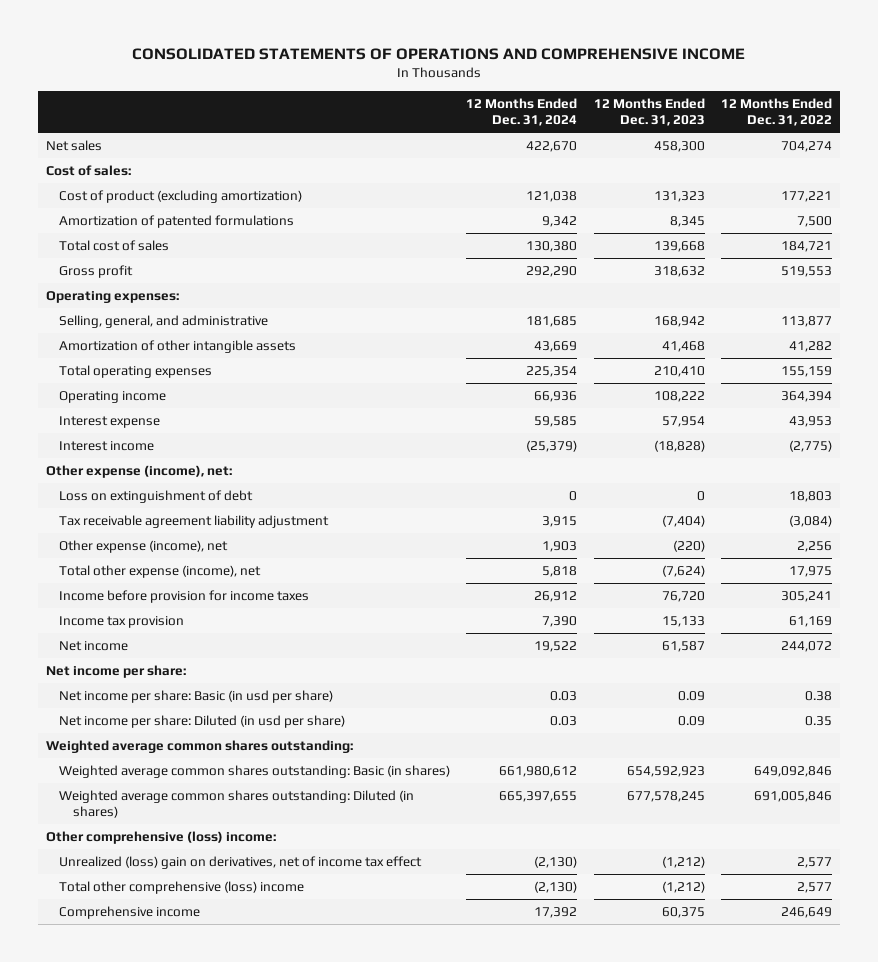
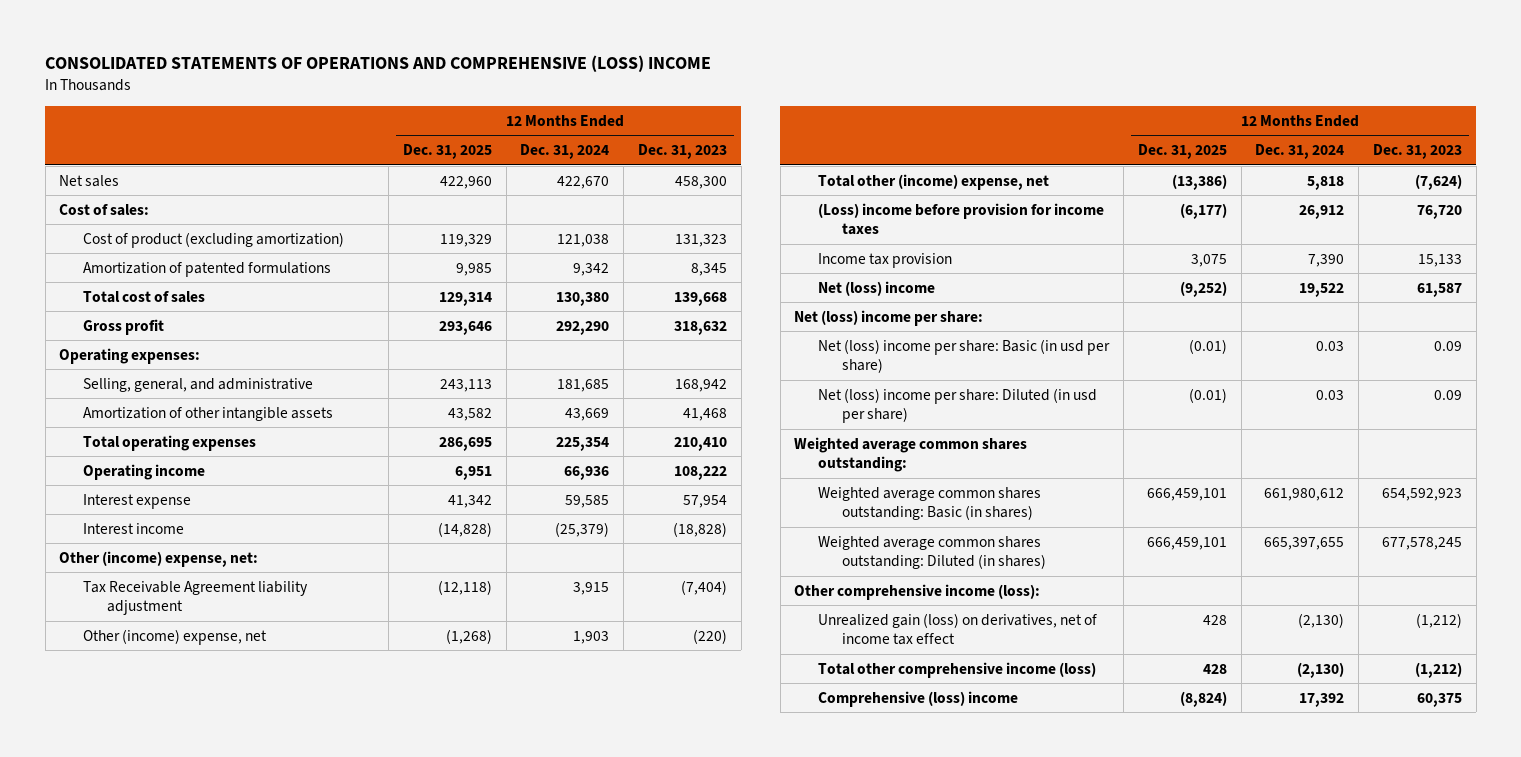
[131,47,745,60] CONSOLIDATED STATEMENTS OF OPERATIONS AND COMPREHENSIVE INCOME -> [45,55,712,73] CONSOLIDATED STATEMENTS OF OPERATIONS AND COMPREHENSIVE (LOSS) INCOME
[721,98,833,126] 12 Months Ended Dec. 31, 2022 -> none
none -> [402,143,492,159] Dec. 31, 2025
[59,490,254,504] Loss on extinguishment of debt -> none
[45,465,232,479] Other expense (income), net: -> [59,550,259,567] Other (income) expense, net:
[59,515,330,529] Tax receivable agreement liability adjustment -> [83,580,309,616] Tax Receivable Agreement liability adjustment
[59,540,229,554] Other expense (income), net -> [83,628,268,645] Other (income) expense, net
[59,565,262,579] Total other expense (income), net -> [818,173,1050,190] Total other (income) expense, net
[59,590,310,604] Income before provision for income taxes -> [818,202,1105,236] (Loss) income before provision for income taxes
[59,641,129,652] Net income -> [818,280,936,296] Net (loss) income
[45,665,186,679] Net income per share: -> [794,309,984,326] Net (loss) income per share:
[59,690,334,704] Net income per share: Basic (in usd per share) -> [818,338,1111,374] Net (loss) income per share: Basic (in usd per share)
[59,715,346,729] Net income per share: Diluted (in usd per share) -> [818,387,1098,424] Net (loss) income per share: Diluted (in usd per share)
[45,831,276,845] Other comprehensive (loss) income: -> [794,583,1041,600] Other comprehensive income (loss):
[59,856,423,870] Unrealized (loss) gain on derivatives, net of income tax effect -> [818,612,1098,646] Unrealized gain (loss) on derivatives, net of income tax effect
[59,881,305,895] Total other comprehensive (loss) income -> [818,661,1097,678] Total other comprehensive income (loss)
[59,906,201,920] Comprehensive income -> [818,690,1019,707] Comprehensive (loss) income

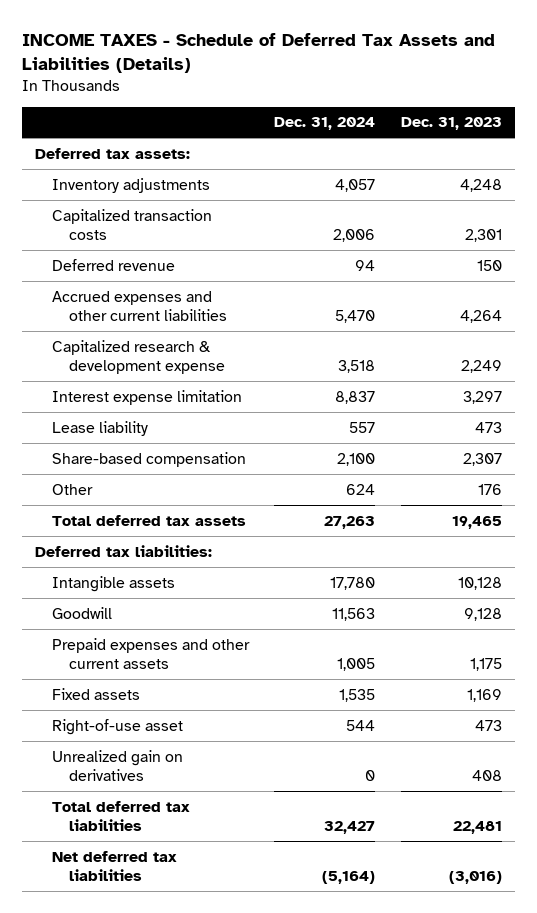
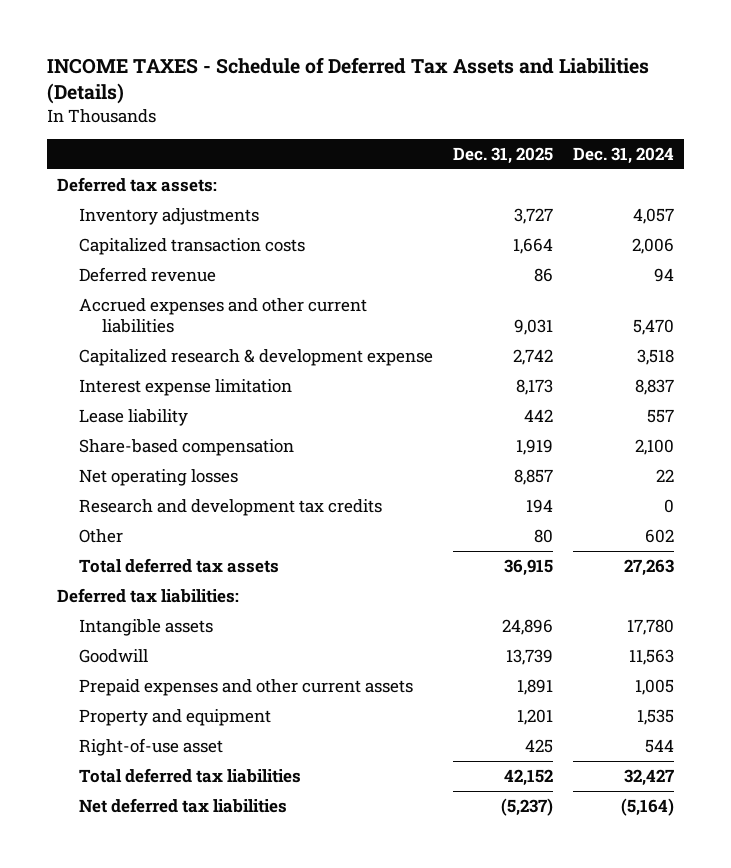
[400,117,502,131] Dec. 31, 2023 -> none
none -> [453,146,554,164] Dec. 31, 2025
none -> [79,469,239,487] Net operating losses
none -> [79,499,383,517] Research and development tax credits
[346,483,376,495] 624 -> [645,529,675,544] 602
[51,687,140,700] Fixed assets -> [79,709,272,727] Property and equipment
[51,749,183,782] Unrealized gain on derivatives -> none

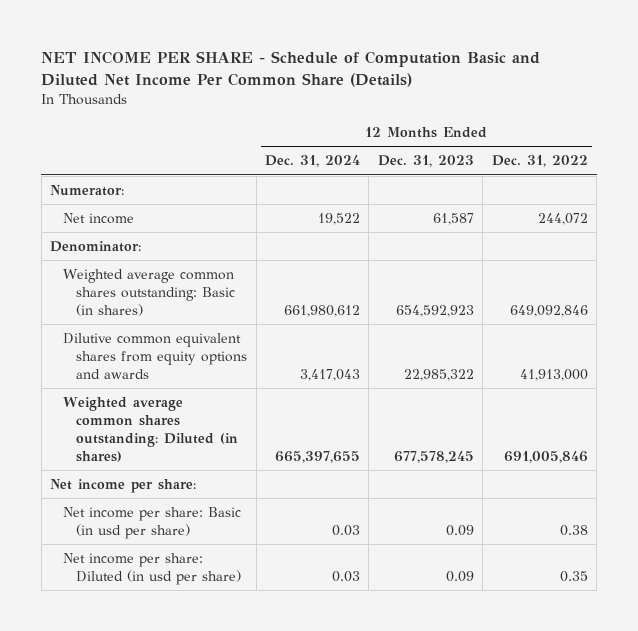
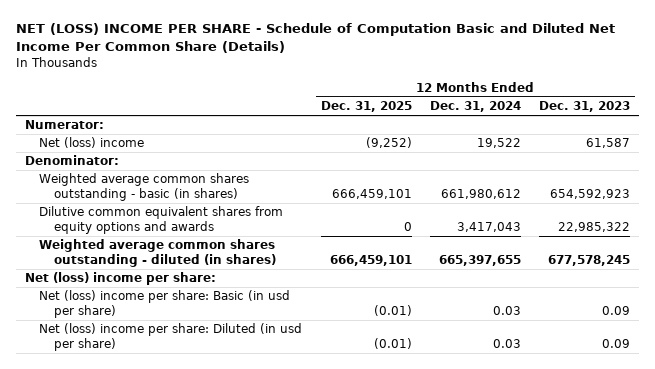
[41,50,541,87] NET INCOME PER SHARE - Schedule of Computation Basic and Diluted Net Income Per Common Share (Details) -> [15,23,615,54] NET (LOSS) INCOME PER SHARE - Schedule of Computation Basic and Diluted Net Income Per Common Share (Details)
[491,155,588,168] Dec. 31, 2022 -> none
none -> [320,101,412,113] Dec. 31, 2025
[63,213,135,225] Net income -> [39,137,145,149] Net (loss) income
[63,269,236,316] Weighted average common shares outstanding: Basic (in shares) -> [39,173,250,202] Weighted average common shares outstanding - basic (in shares)
[63,397,239,462] Weighted average common shares outstanding: Diluted (in shares) -> [39,239,277,268] Weighted average common shares outstanding - diluted (in shares)
[50,479,197,494] Net income per share: -> [24,272,216,286] Net (loss) income per share:
[63,507,242,539] Net income per share: Basic (in usd per share) -> [39,290,291,319] Net (loss) income per share: Basic (in usd per share)
[63,553,242,585] Net income per share: Diluted (in usd per share) -> [39,323,303,352] Net (loss) income per share: Diluted (in usd per share)

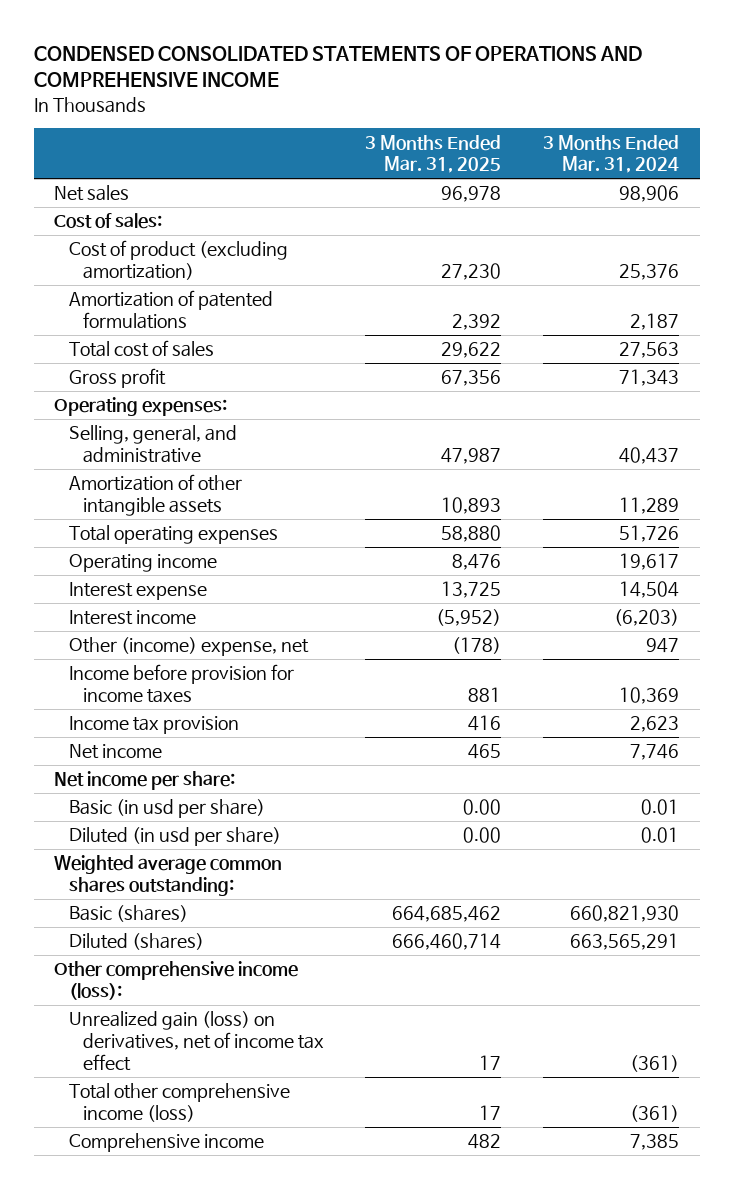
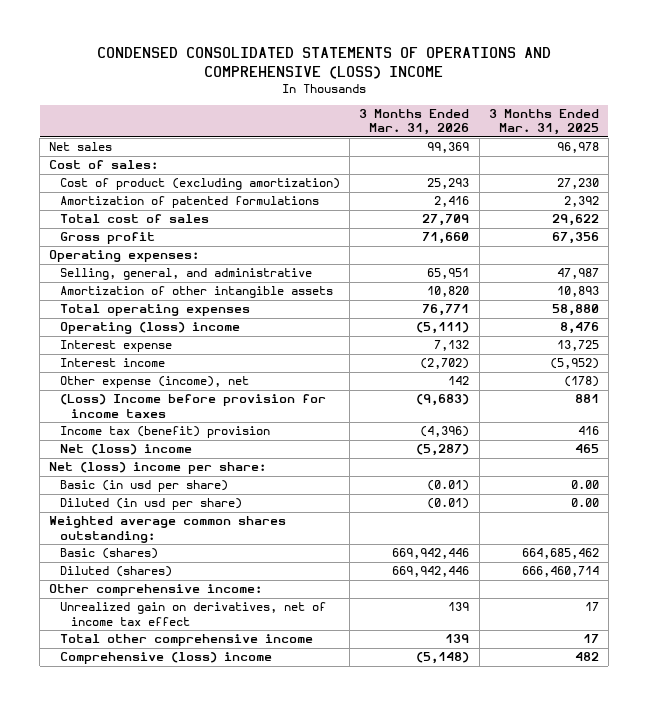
[33,45,642,88] CONDENSED CONSOLIDATED STATEMENTS OF OPERATIONS AND COMPREHENSIVE INCOME -> [97,47,552,79] CONDENSED CONSOLIDATED STATEMENTS OF OPERATIONS AND COMPREHENSIVE (LOSS) INCOME
[542,134,679,174] 3 Months Ended Mar. 31, 2024 -> none
none -> [359,108,470,136] 3 Months Ended Mar. 31, 2026
[68,554,217,573] Operating income -> [60,322,241,335] Operating (loss) income
[68,637,309,657] Other (income) expense, net -> [60,376,250,389] Other expense (income), net
[68,664,294,704] Income before provision for income taxes -> [60,394,327,418] (Loss) Income before provision for income taxes
[68,716,239,735] Income tax provision -> [60,426,271,439] Income tax (benefit) provision
[68,744,162,760] Net income -> [60,444,193,456] Net (loss) income
[54,771,236,791] Net income per share: -> [49,462,267,475] Net (loss) income per share:
[54,961,299,1001] Other comprehensive income (loss): -> [49,584,263,597] Other comprehensive income:
[68,1011,324,1071] Unrealized gain (loss) on derivatives, net of income tax effect -> [60,602,327,626] Unrealized gain on derivatives, net of income tax effect
[68,1083,290,1123] Total other comprehensive income (loss) -> [60,634,314,647] Total other comprehensive income
[68,1133,264,1153] Comprehensive income -> [60,652,273,665] Comprehensive (loss) income

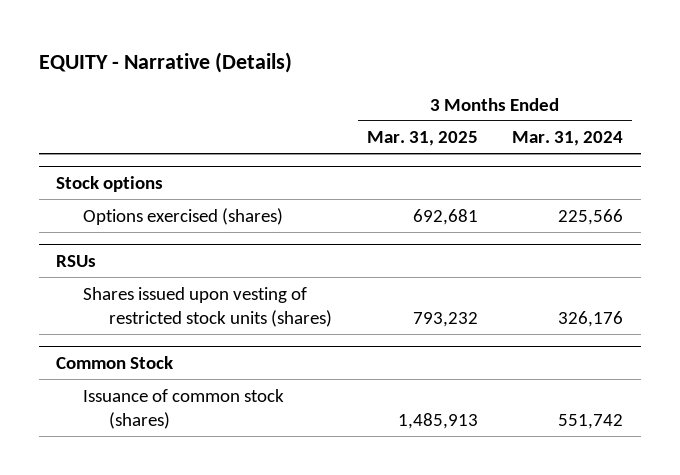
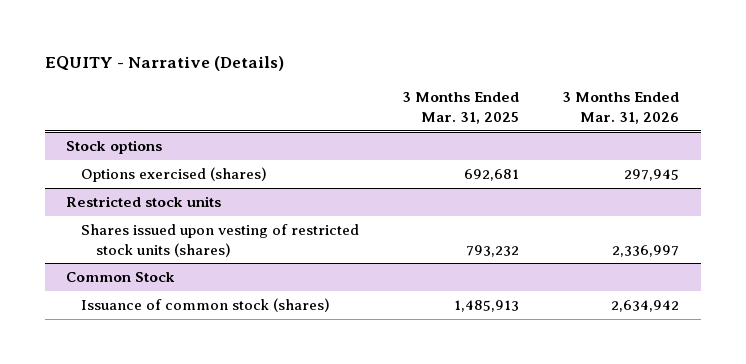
[512,131,624,147] Mar. 31, 2024 -> none
none -> [562,92,680,124] 3 Months Ended Mar. 31, 2026
[56,254,97,267] RSUs -> [66,196,222,208] Restricted stock units

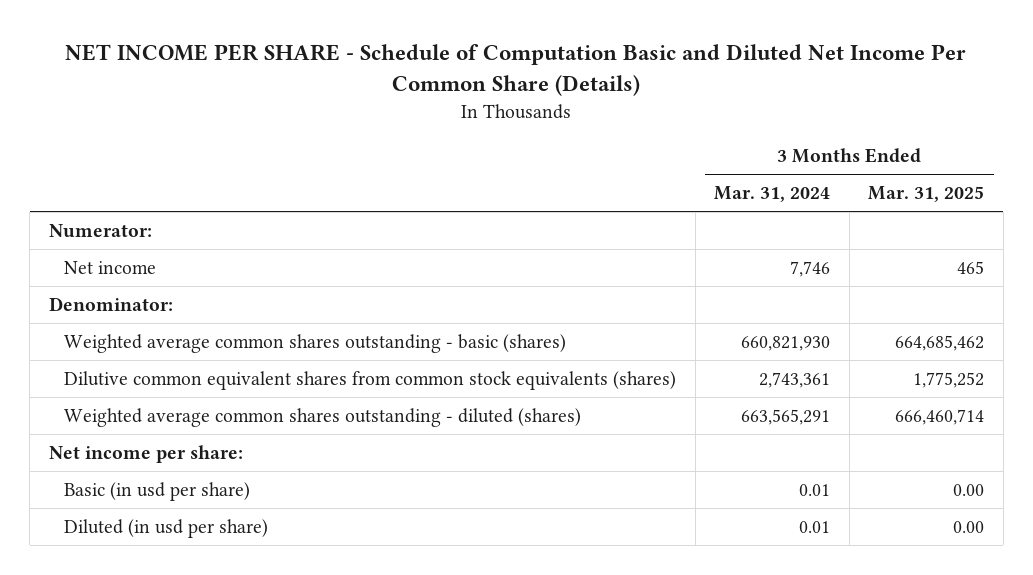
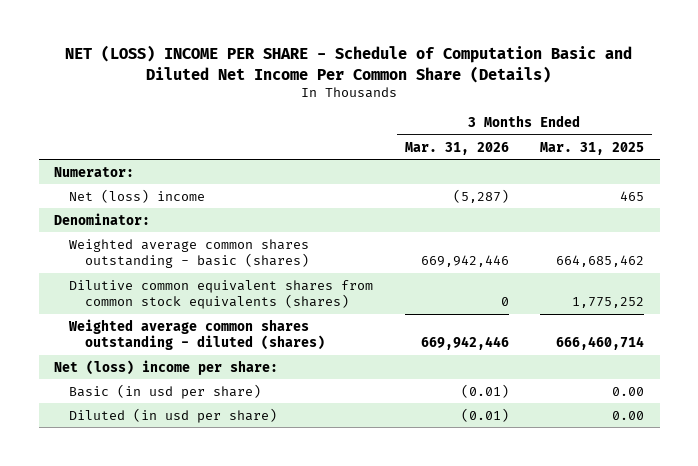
[65,44,967,97] NET INCOME PER SHARE - Schedule of Computation Basic and Diluted Net Income Per Common Share (Details) -> [65,45,633,83] NET (LOSS) INCOME PER SHARE - Schedule of Computation Basic and Diluted Net Income Per Common Share (Details)
[714,186,831,203] Mar. 31, 2024 -> none
none -> [404,141,509,155] Mar. 31, 2026
[64,260,157,274] Net income -> [69,188,206,203] Net (loss) income
[48,444,243,463] Net income per share: -> [54,359,279,375] Net (loss) income per share:

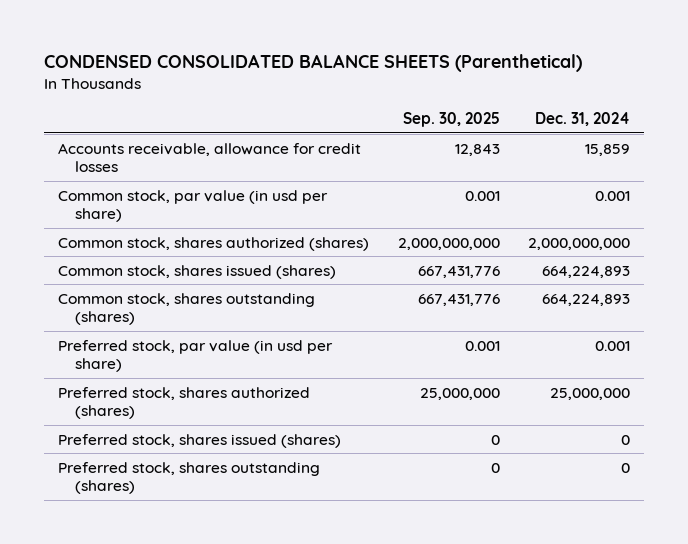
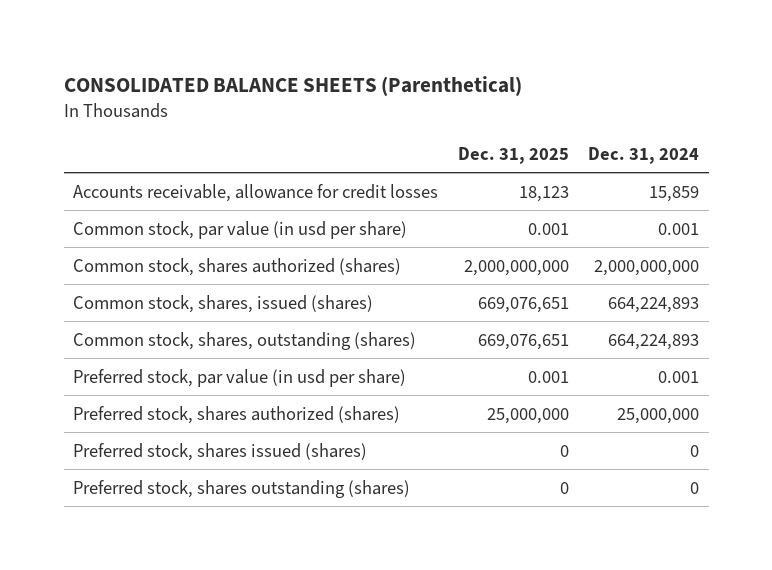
[43,53,582,72] CONDENSED CONSOLIDATED BALANCE SHEETS (Parenthetical) -> [63,76,522,97] CONSOLIDATED BALANCE SHEETS (Parenthetical)
[402,111,500,127] Sep. 30, 2025 -> none
none -> [457,146,569,164] Dec. 31, 2025
[58,264,337,279] Common stock, shares issued (shares) -> [73,294,374,313] Common stock, shares, issued (shares)
[58,292,316,326] Common stock, shares outstanding (shares) -> [73,331,417,350] Common stock, shares, outstanding (shares)

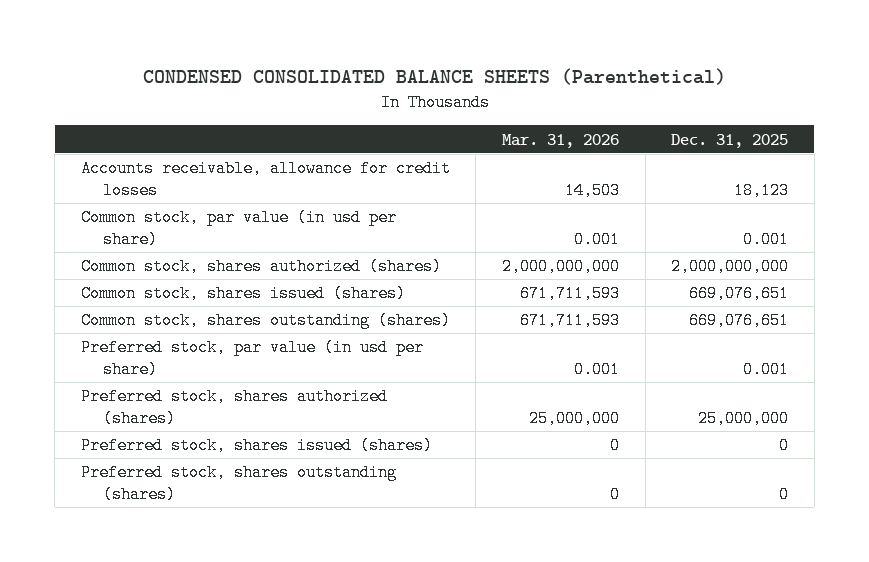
[63,76,522,97] CONSOLIDATED BALANCE SHEETS (Parenthetical) -> [142,67,726,85] CONDENSED CONSOLIDATED BALANCE SHEETS (Parenthetical)
[587,146,699,164] Dec. 31, 2024 -> none
none -> [502,133,620,148] Mar. 31, 2026
[73,294,374,313] Common stock, shares, issued (shares) -> [80,285,406,303] Common stock, shares issued (shares)
[73,331,417,350] Common stock, shares, outstanding (shares) -> [80,312,451,330] Common stock, shares outstanding (shares)

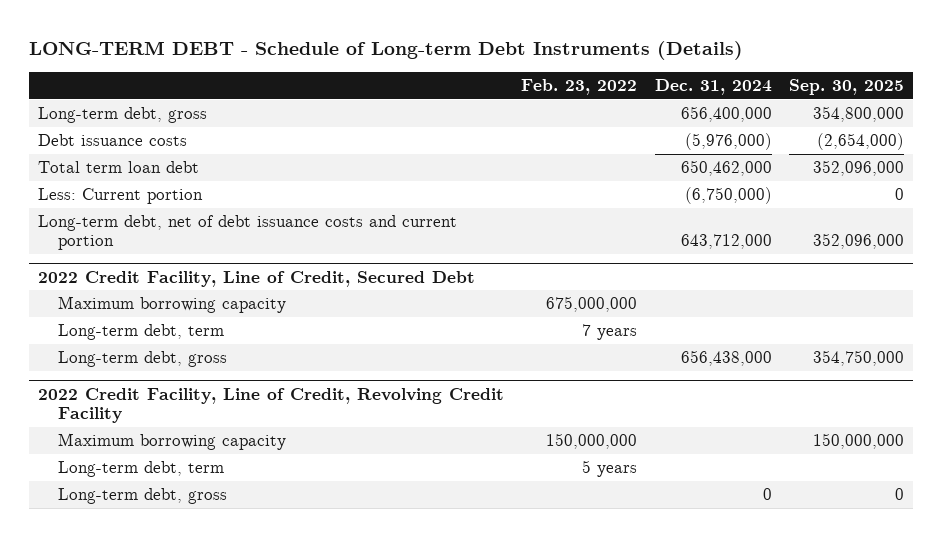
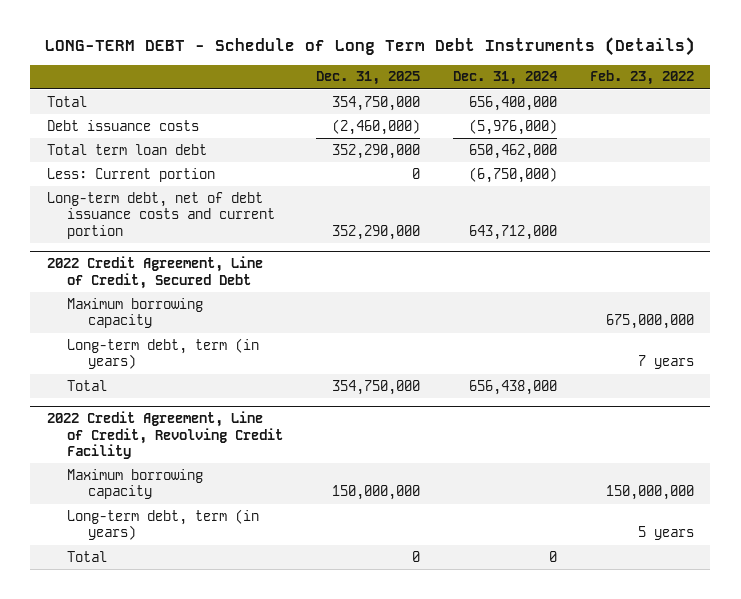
[29,41,744,61] LONG-TERM DEBT - Schedule of Long-term Debt Instruments (Details) -> [45,37,696,57] LONG-TERM DEBT - Schedule of Long Term Debt Instruments (Details)
[789,79,905,96] Sep. 30, 2025 -> none
none -> [316,71,421,86] Dec. 31, 2025
[38,107,208,124] Long-term debt, gross -> [46,95,87,107] Total
[38,270,476,287] 2022 Credit Facility, Line of Credit, Secured Debt -> [46,256,263,289] 2022 Credit Agreement, Line of Credit, Secured Debt
[58,324,225,341] Long-term debt, term -> [67,337,260,370] Long-term debt, term (in years)
[58,351,228,368] Long-term debt, gross -> [67,379,108,391] Total
[38,387,505,423] 2022 Credit Facility, Line of Credit, Revolving Credit Facility -> [46,411,284,460] 2022 Credit Agreement, Line of Credit, Revolving Credit Facility
[58,461,225,478] Long-term debt, term -> [67,508,260,541] Long-term debt, term (in years)
[58,488,228,505] Long-term debt, gross -> [67,550,108,562] Total

